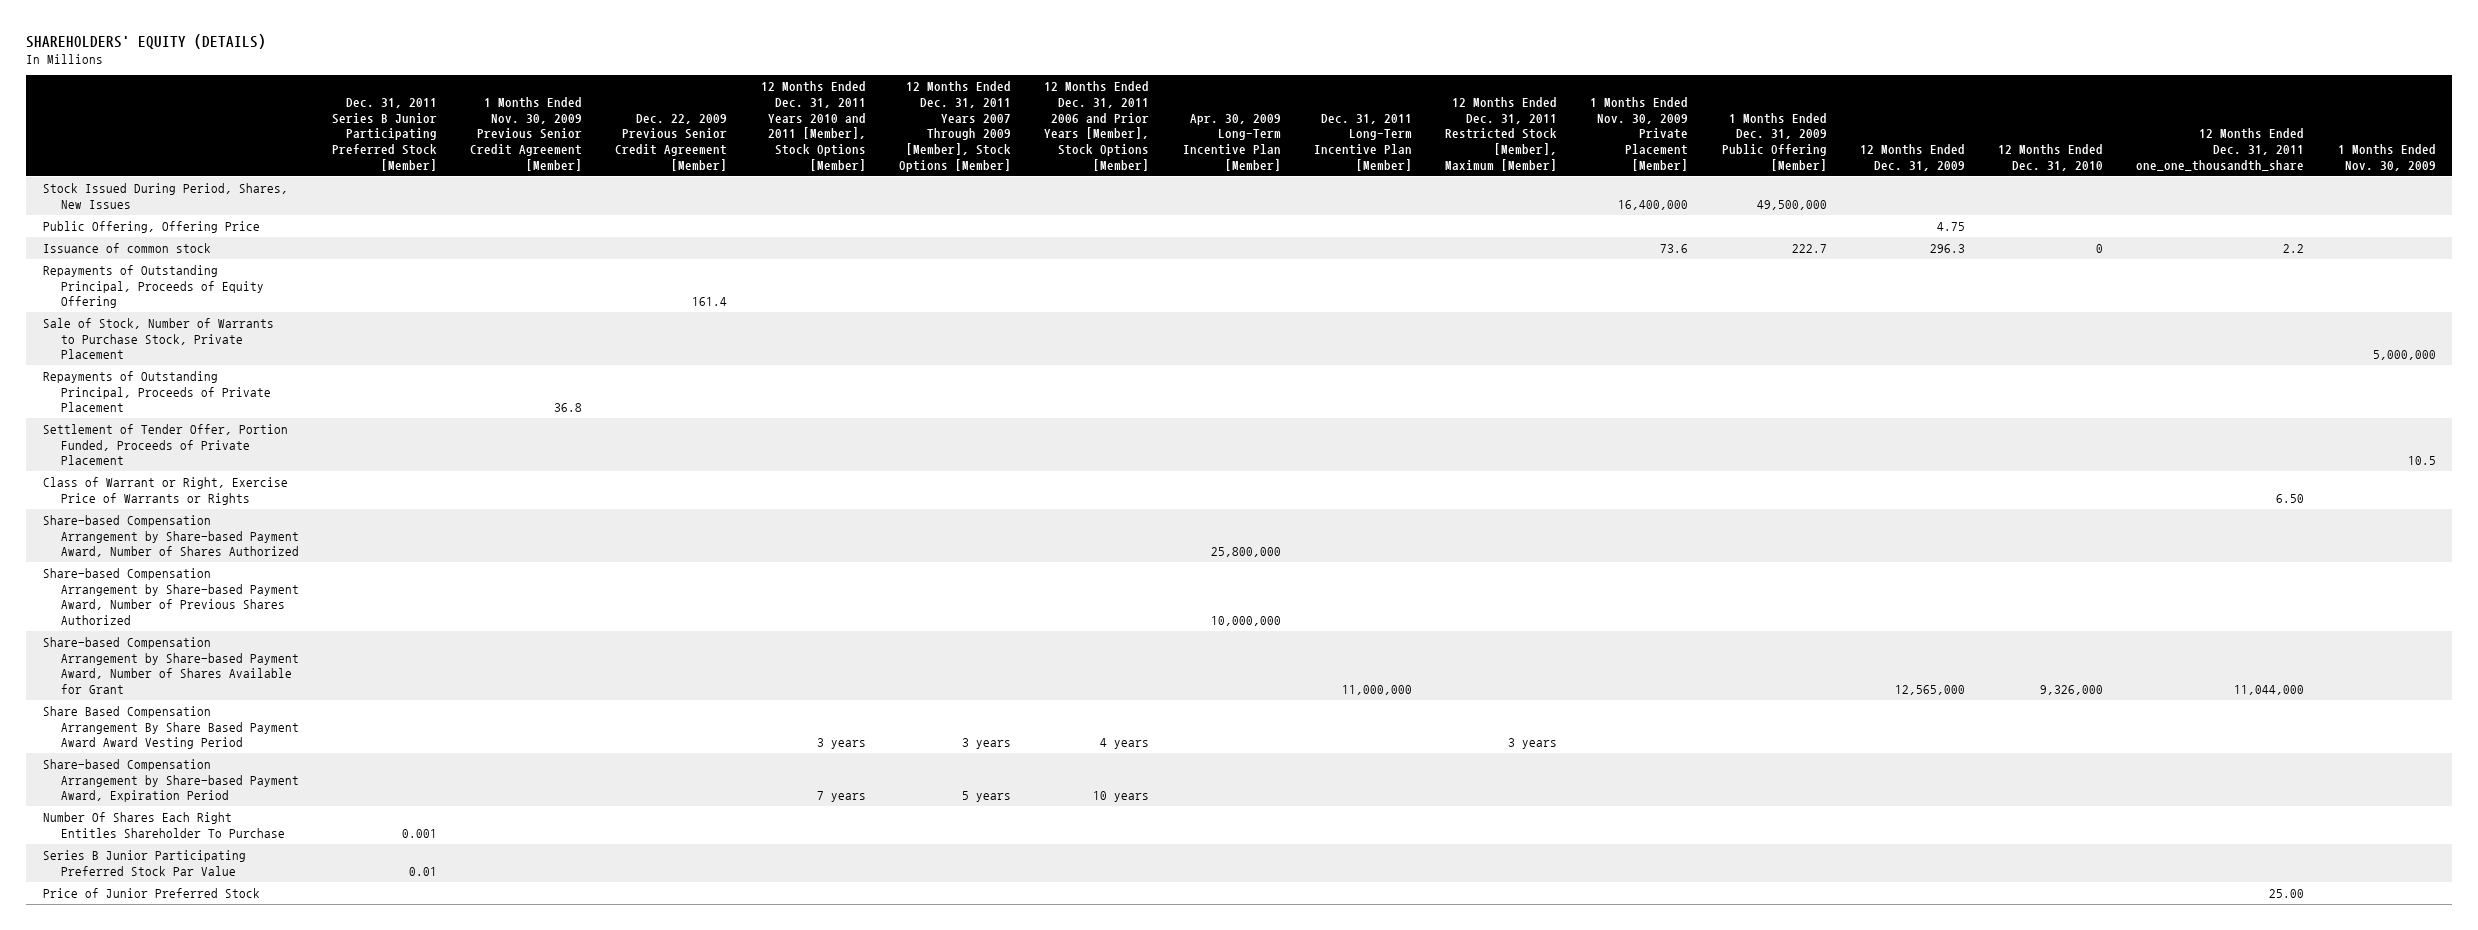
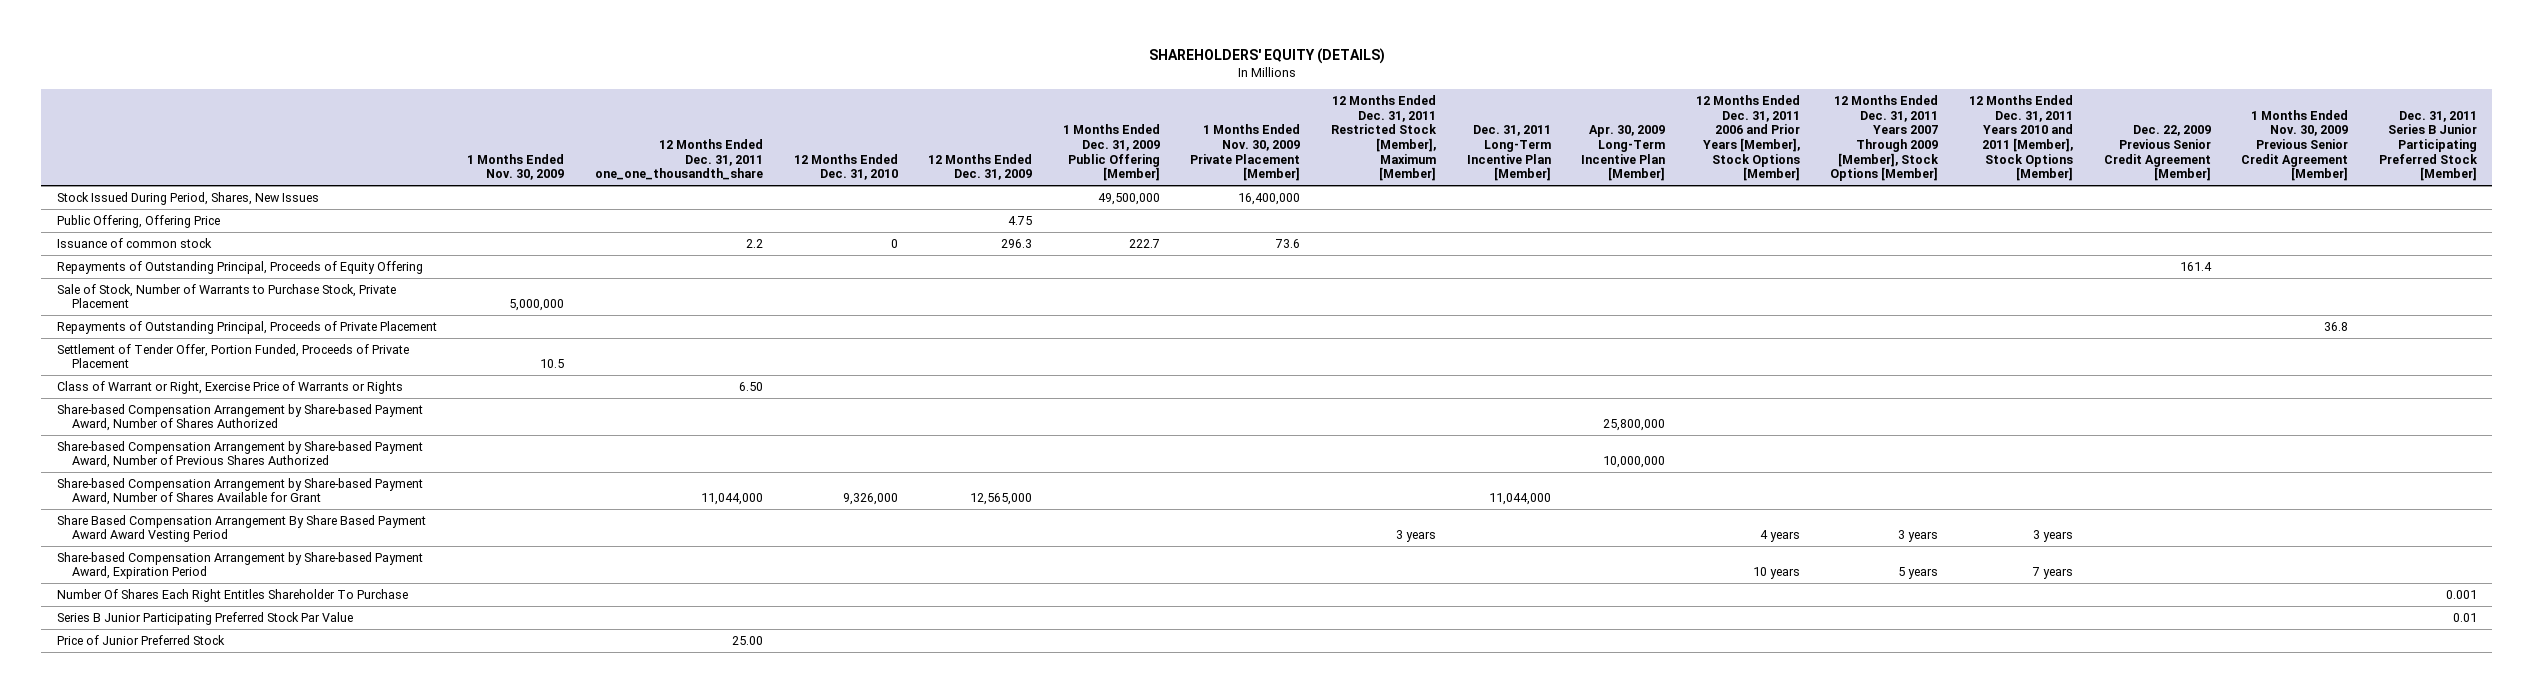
[1341,685,1412,696] 11,000,000 -> [1488,493,1551,506] 11,044,000

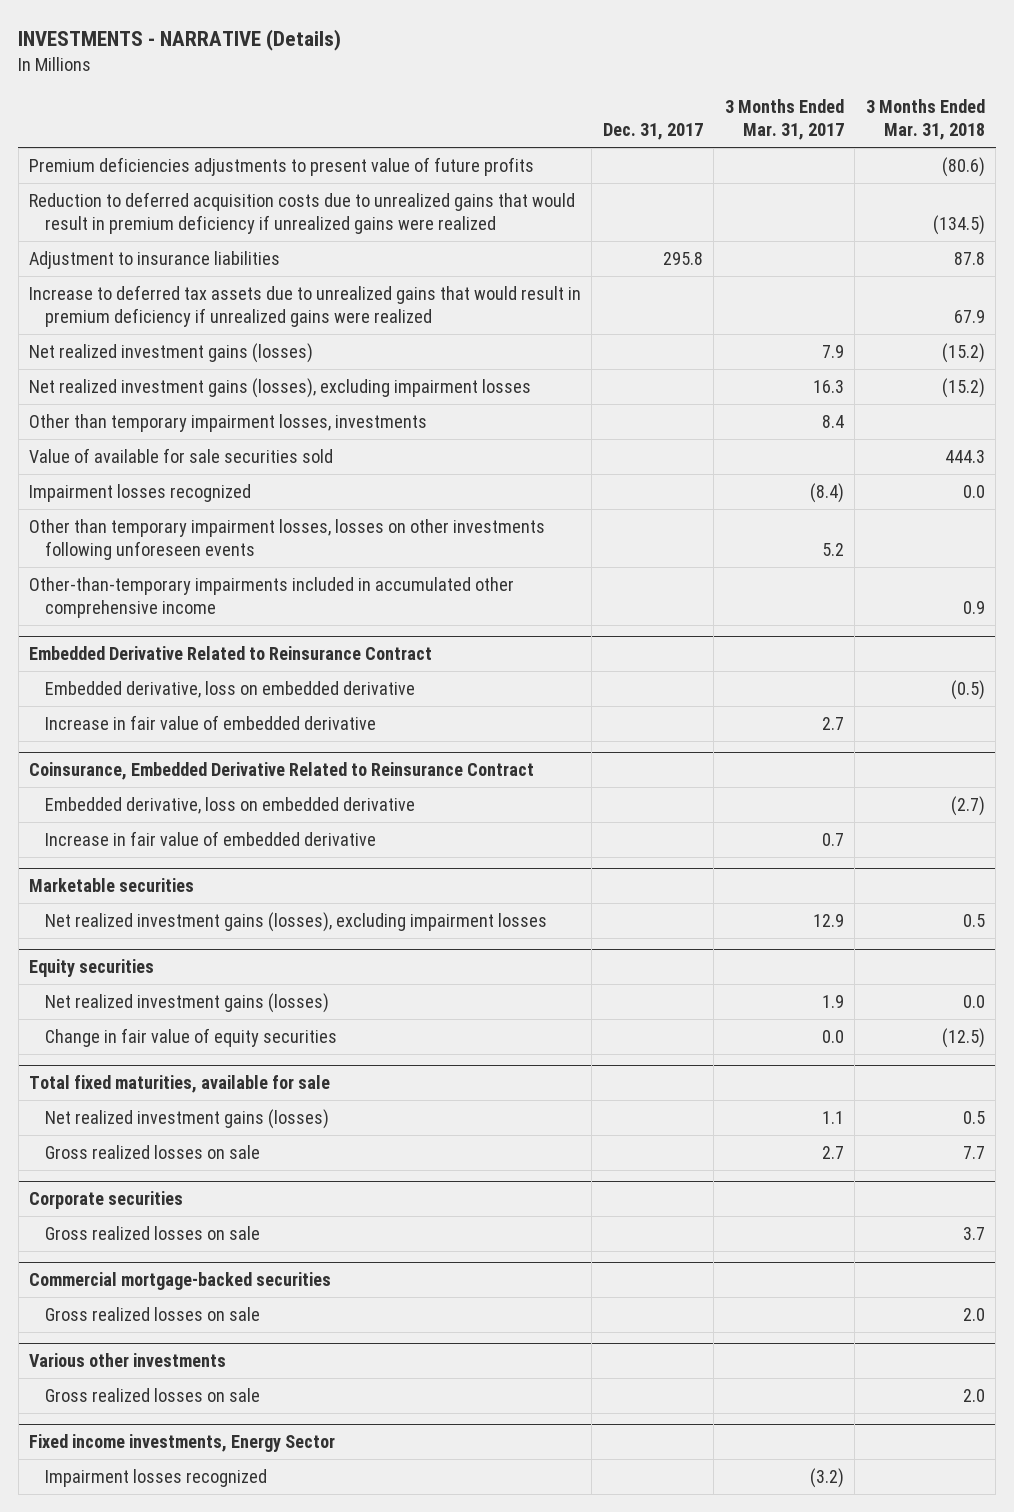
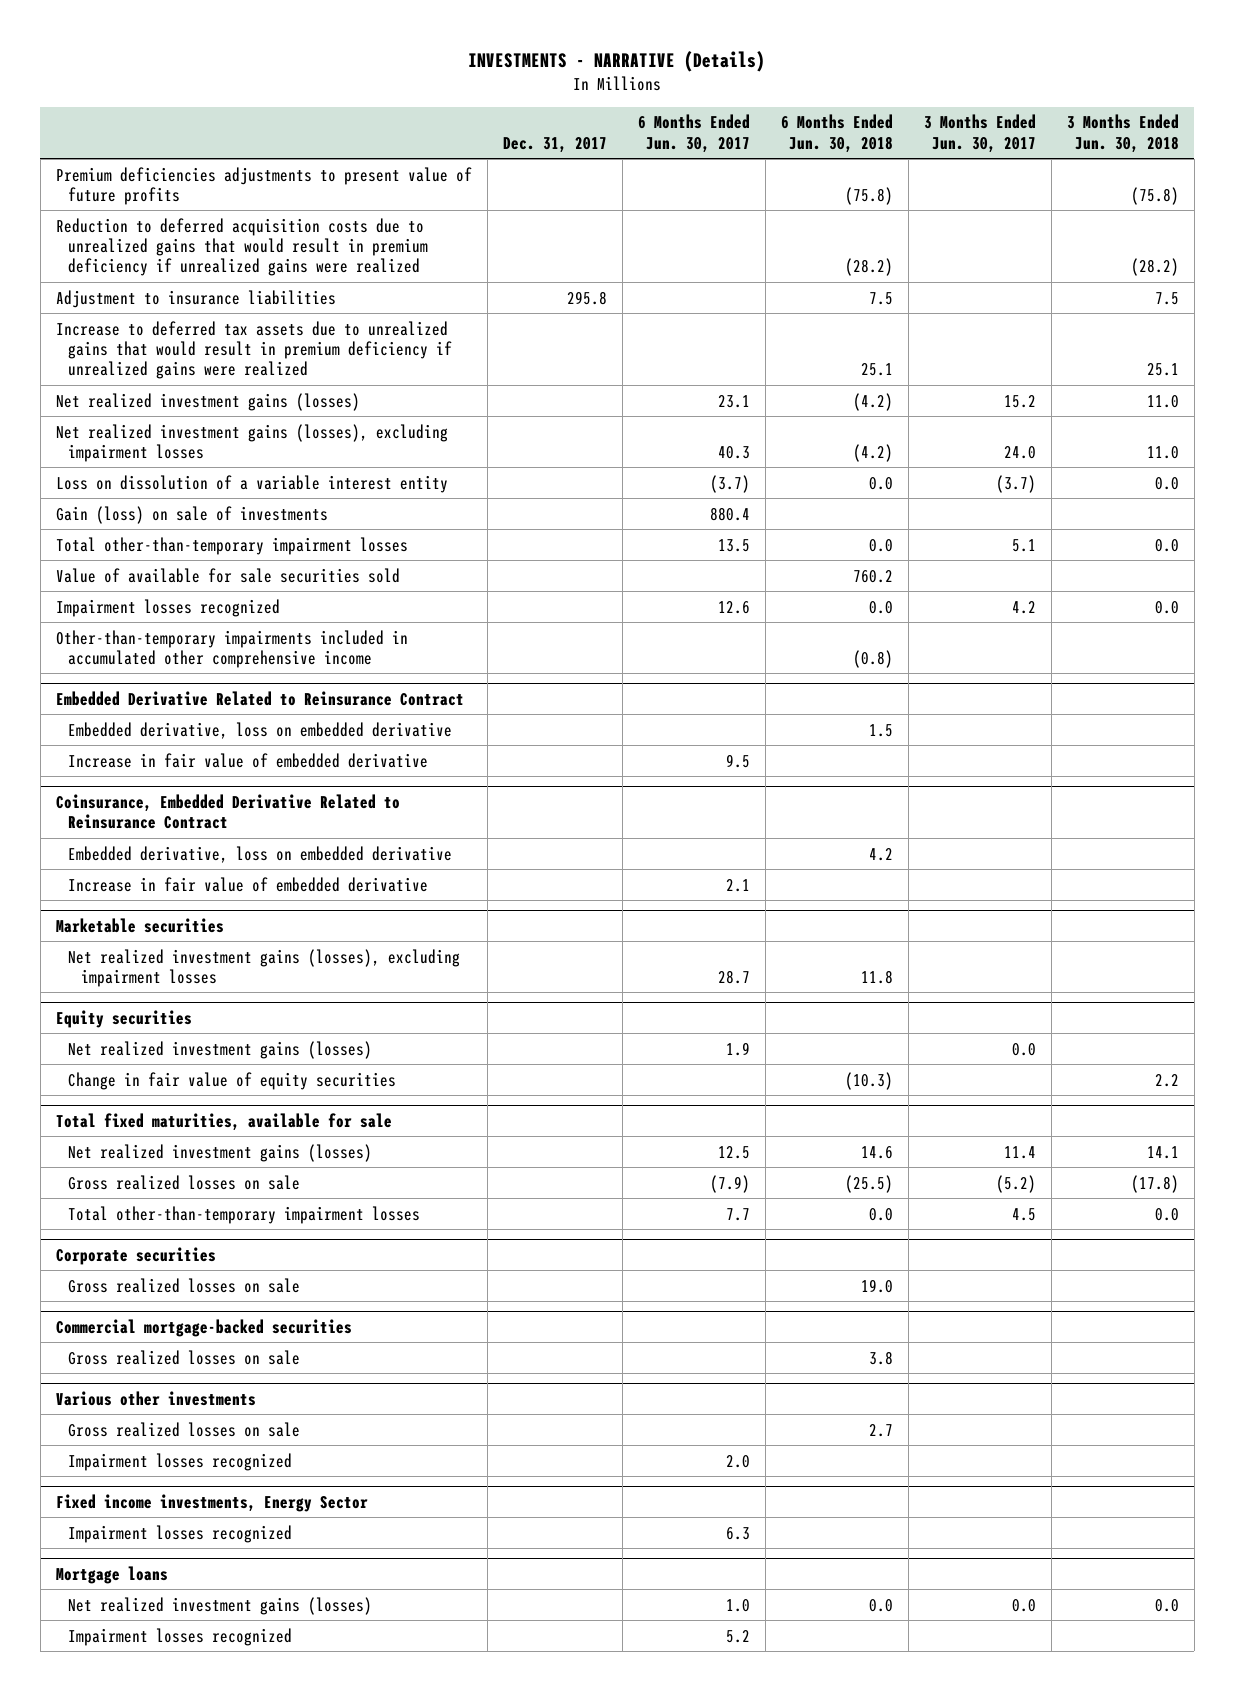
[724,99,844,141] 3 Months Ended Mar. 31, 2017 -> none
[865,99,985,141] 3 Months Ended Mar. 31, 2018 -> none
none -> [637,114,750,153] 6 Months Ended Jun. 30, 2017
none -> [780,114,893,153] 6 Months Ended Jun. 30, 2018
none -> [923,114,1036,153] 3 Months Ended Jun. 30, 2017
none -> [1066,114,1179,153] 3 Months Ended Jun. 30, 2018
none -> [55,474,448,493] Loss on dissolution of a variable interest entity
none -> [55,505,328,524] Gain (loss) on sale of investments
[29,413,428,432] Other than temporary impairment losses, investments -> [55,536,408,555] Total other-than-temporary impairment losses
[29,518,546,561] Other than temporary impairment losses, losses on other investments following unforeseen events -> none
none -> [68,1205,421,1224] Total other-than-temporary impairment losses
none -> [68,1452,293,1471] Impairment losses recognized
none -> [55,1565,168,1584] Mortgage loans
none -> [68,1596,373,1615] Net realized investment gains (losses)
none -> [68,1627,293,1646] Impairment losses recognized

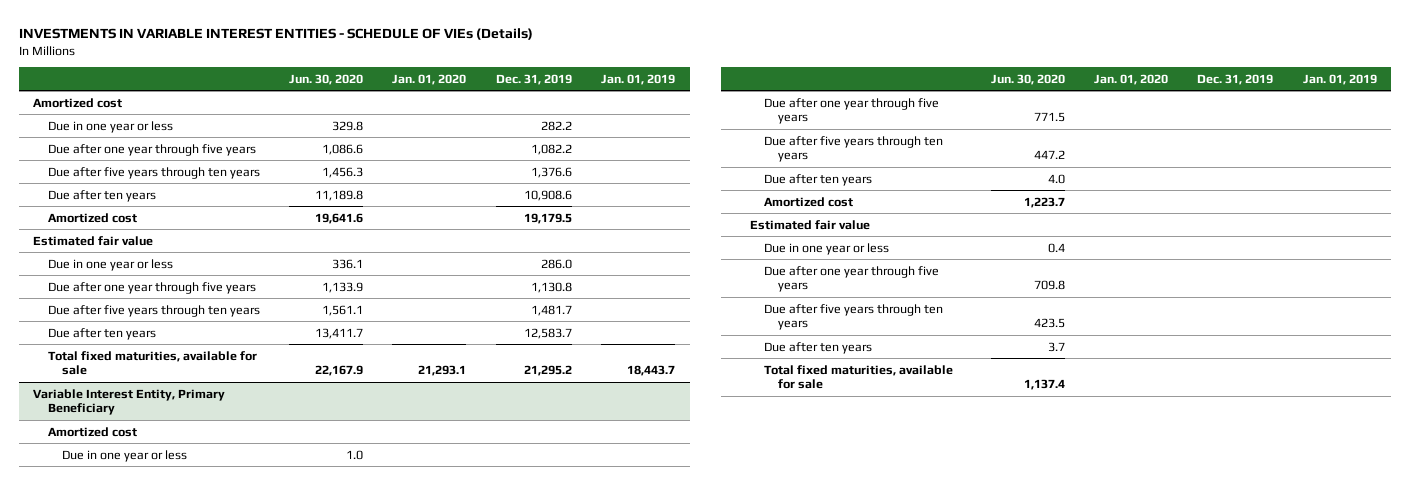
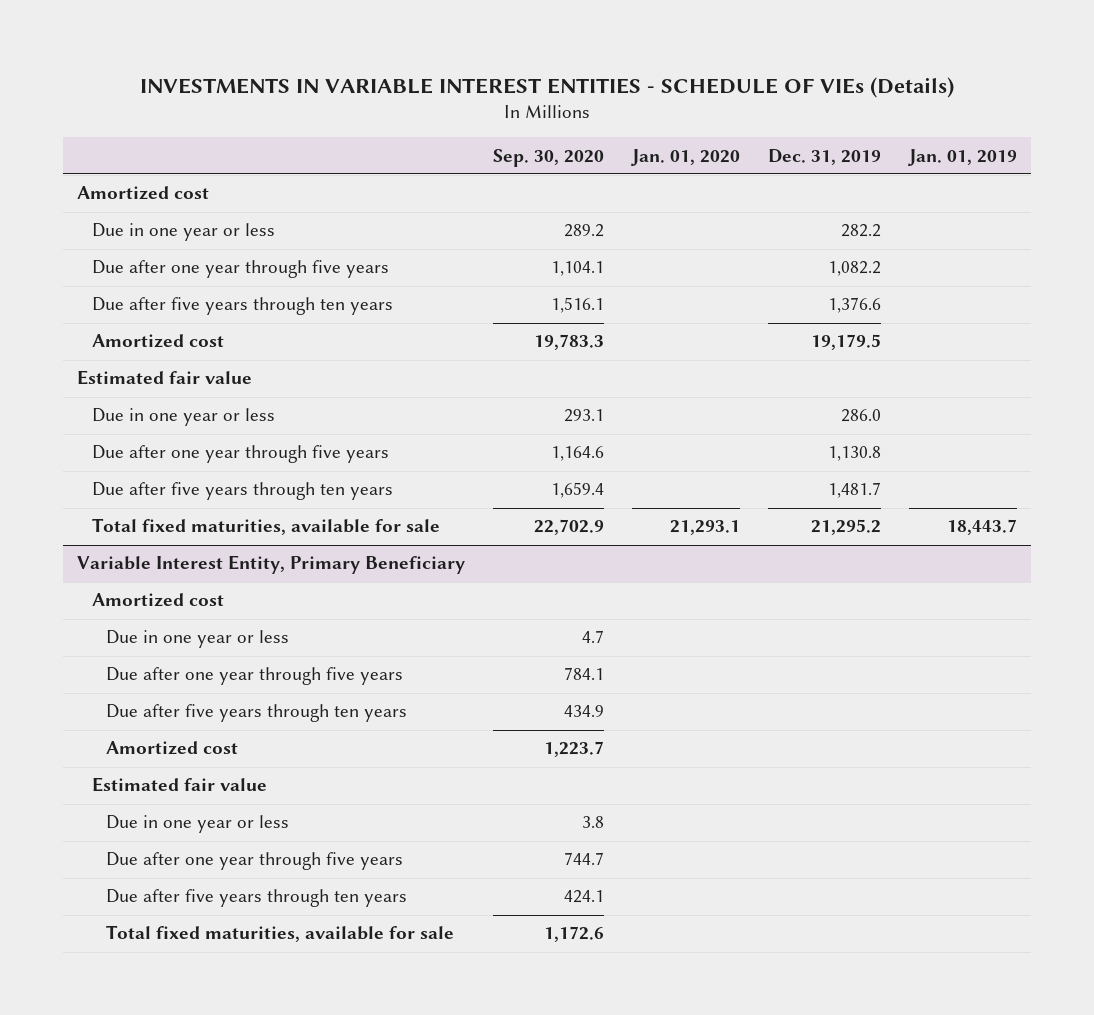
[289,73,364,85] Jun. 30, 2020 -> none
none -> [493,148,605,167] Sep. 30, 2020
[47,189,156,202] Due after ten years -> none
[47,327,156,340] Due after ten years -> none
[763,173,872,186] Due after ten years -> none
[763,341,872,354] Due after ten years -> none

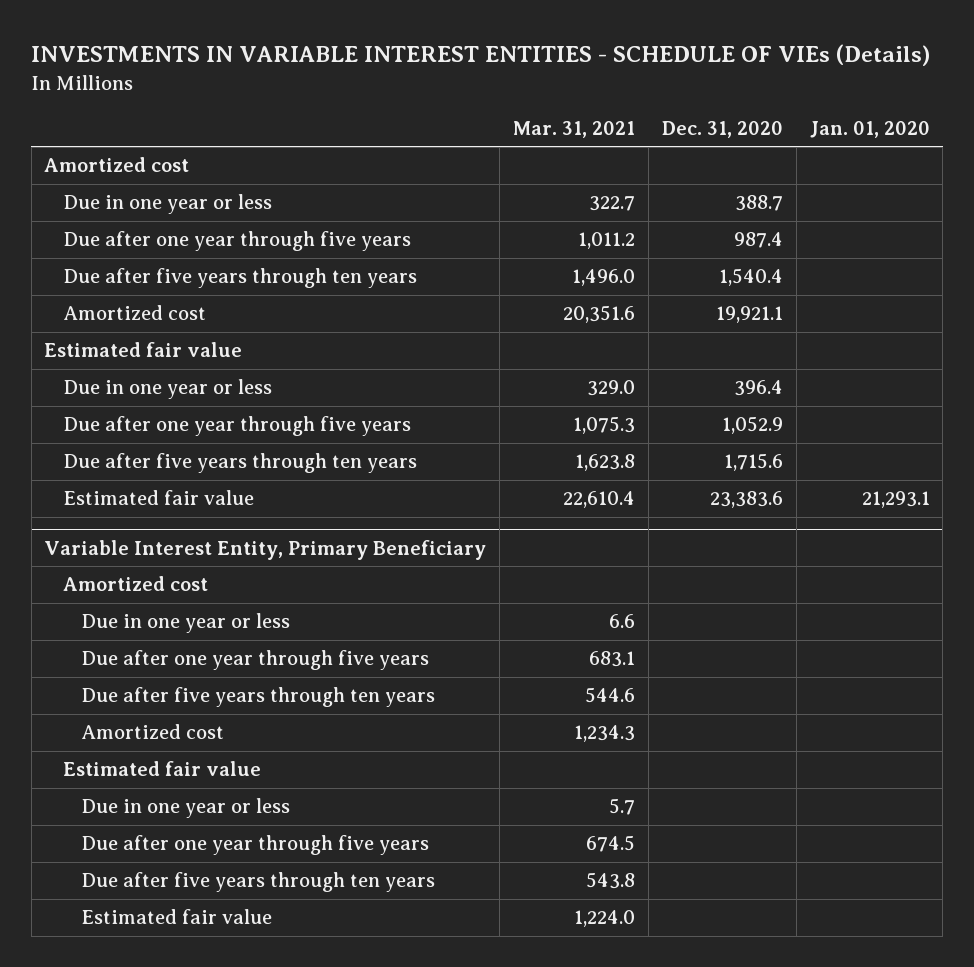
[493,148,605,167] Sep. 30, 2020 -> none
[768,148,882,165] Dec. 31, 2019 -> none
[907,148,1017,166] Jan. 01, 2019 -> none
none -> [513,121,636,139] Mar. 31, 2021
none -> [661,121,783,139] Dec. 31, 2020
[91,518,440,536] Total fixed maturities, available for sale -> [62,490,254,506] Estimated fair value
[105,925,454,943] Total fixed maturities, available for sale -> [81,909,273,925] Estimated fair value

